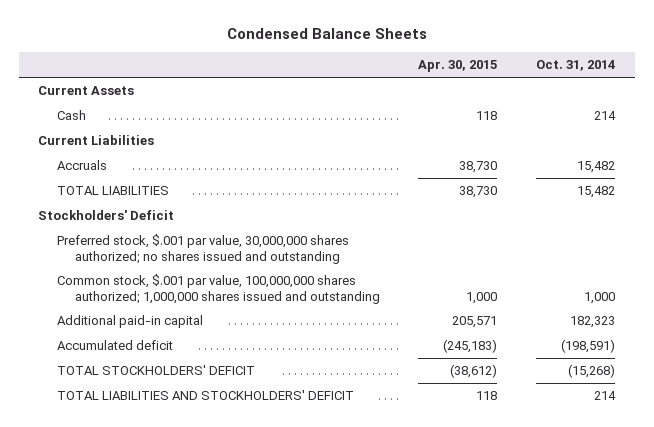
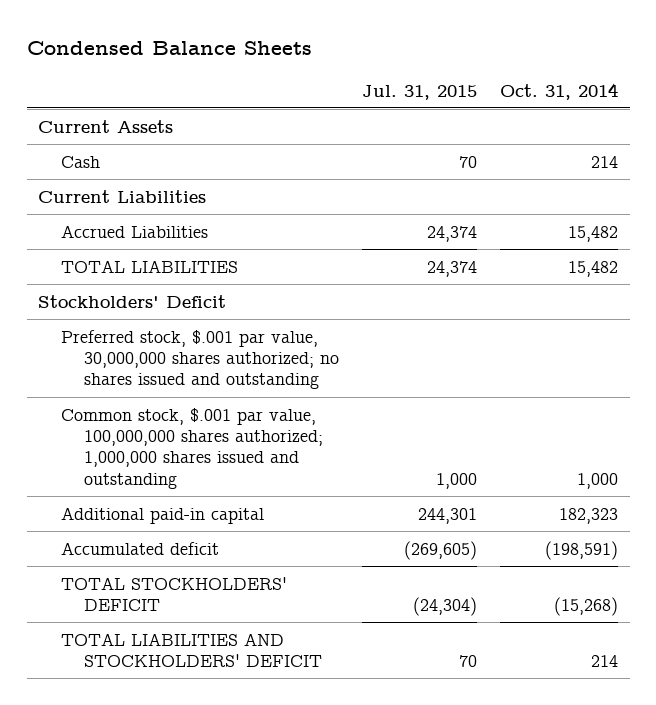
[418,60,498,73] Apr. 30, 2015 -> none
none -> [361,84,477,100] Jul. 31, 2015
[56,159,107,170] Accruals -> [61,224,209,238] Accrued Liabilities

